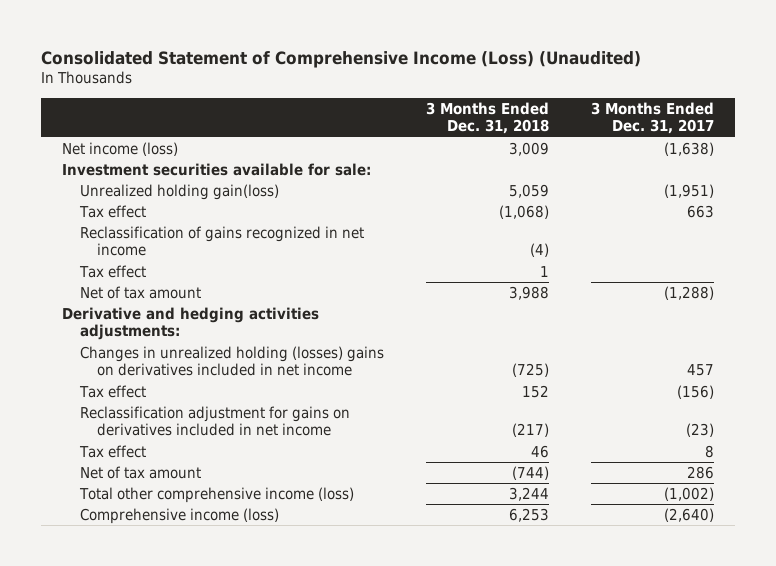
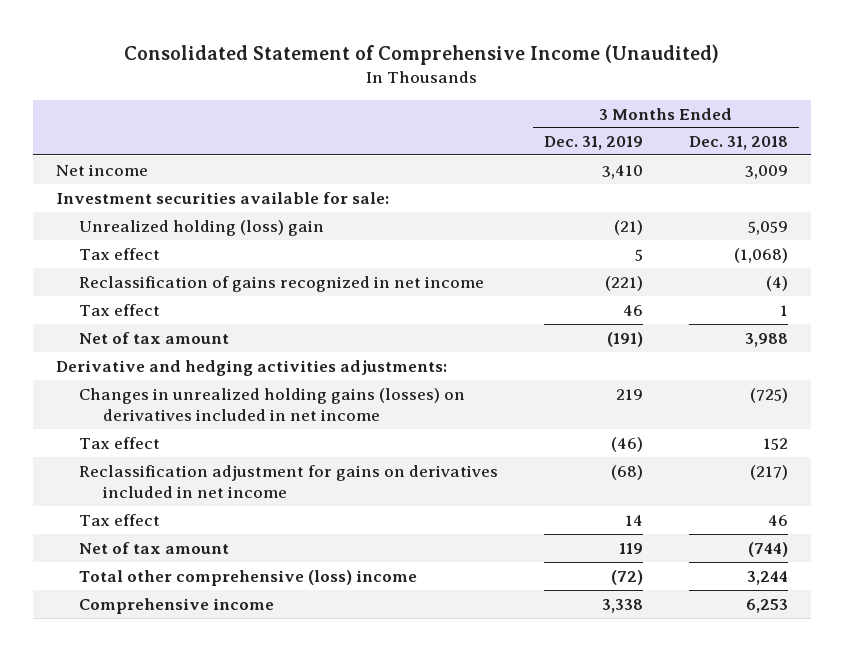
[41,50,642,68] Consolidated Statement of Comprehensive Income (Loss) (Unaudited) -> [123,43,719,65] Consolidated Statement of Comprehensive Income (Unaudited)
[590,102,714,135] 3 Months Ended Dec. 31, 2017 -> none
none -> [544,136,644,151] Dec. 31, 2019
[62,142,179,157] Net income (loss) -> [55,163,148,176] Net income
[79,184,279,201] Unrealized holding gain(loss) -> [79,219,325,236] Unrealized holding (loss) gain
[79,346,384,377] Changes in unrealized holding (losses) gains on derivatives included in net income -> [79,387,466,422] Changes in unrealized holding gains (losses) on derivatives included in net income
[78,487,354,504] Total other comprehensive income (loss) -> [79,569,418,586] Total other comprehensive (loss) income
[79,508,279,525] Comprehensive income (loss) -> [79,597,275,614] Comprehensive income

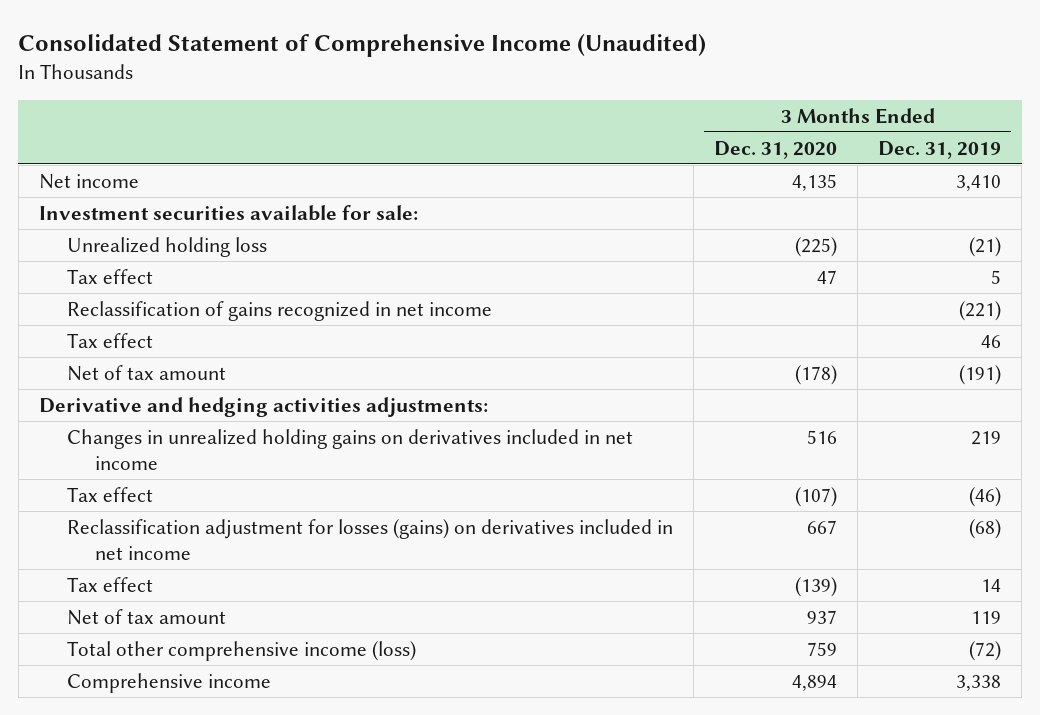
[688,136,788,151] Dec. 31, 2018 -> none
none -> [714,140,838,159] Dec. 31, 2020
[79,219,325,236] Unrealized holding (loss) gain -> [66,236,267,257] Unrealized holding loss
[79,387,466,422] Changes in unrealized holding gains (losses) on derivatives included in net income -> [66,428,633,470] Changes in unrealized holding gains on derivatives included in net income
[79,464,499,499] Reclassification adjustment for gains on derivatives included in net income -> [66,518,673,560] Reclassification adjustment for losses (gains) on derivatives included in net income
[79,569,418,586] Total other comprehensive (loss) income -> [66,640,416,661] Total other comprehensive income (loss)

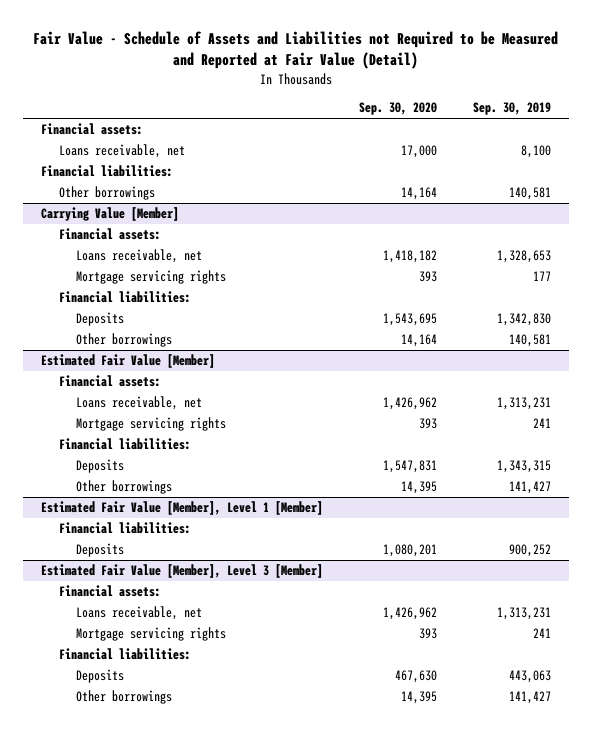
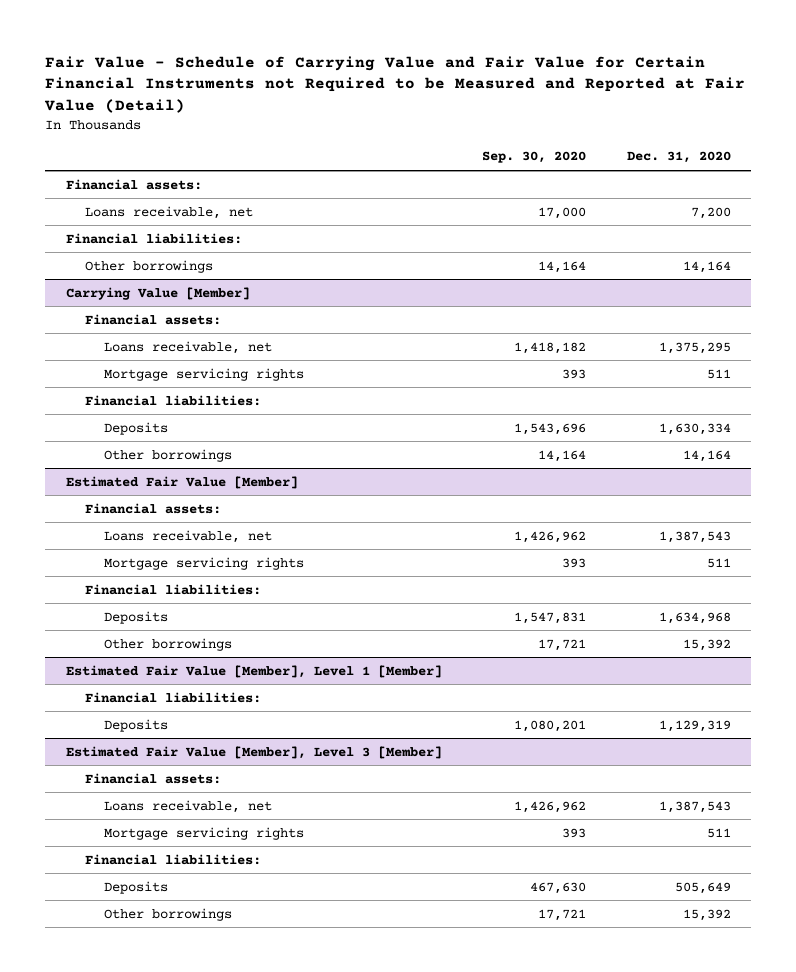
[33,31,559,70] Fair Value - Schedule of Assets and Liabilities not Required to be Measured and Reported at Fair Value (Detail) -> [44,55,746,114] Fair Value - Schedule of Carrying Value and Fair Value for Certain Financial Instruments not Required to be Measured and Reported at Fair Value (Detail)
[472,102,551,116] Sep. 30, 2019 -> none
none -> [626,151,731,164] Dec. 31, 2020
[383,313,438,327] 1,543,695 -> [514,422,587,435] 1,543,696
[401,481,438,495] 14,395 -> [538,638,587,651] 17,721
[401,691,438,705] 14,395 -> [538,908,587,921] 17,721

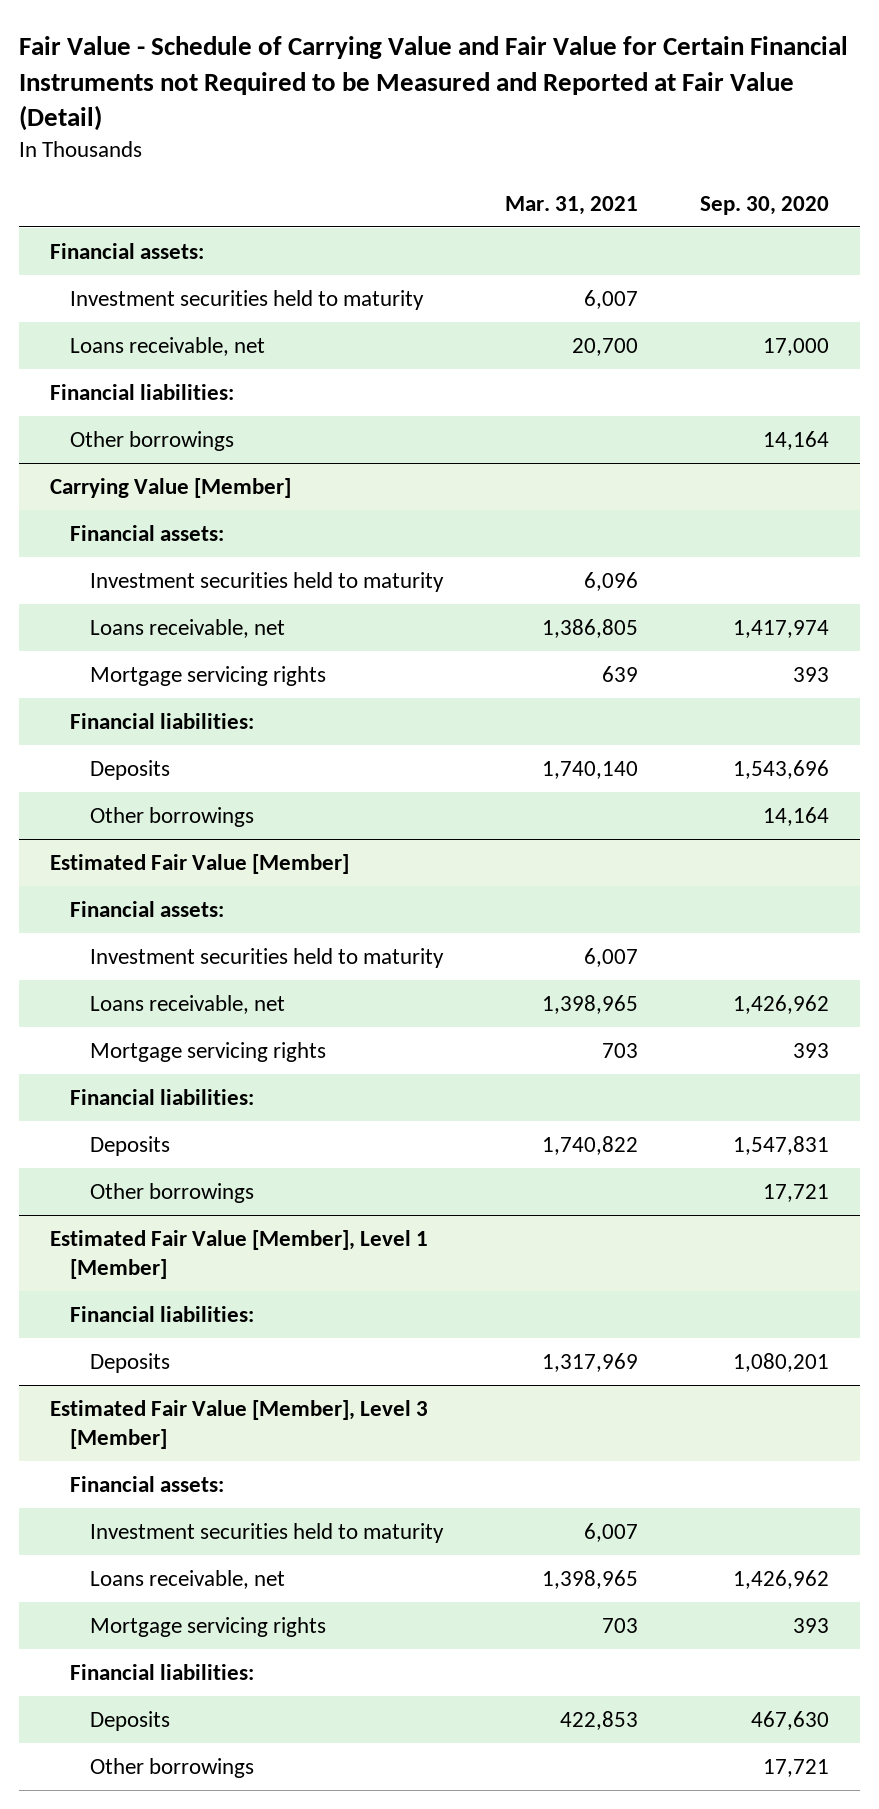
[626,151,731,164] Dec. 31, 2020 -> none
none -> [505,196,639,216] Mar. 31, 2021
none -> [70,289,425,310] Investment securities held to maturity
none -> [90,571,445,592] Investment securities held to maturity
[514,341,587,354] 1,418,182 -> [733,619,830,638] 1,417,974
none -> [90,947,445,968] Investment securities held to maturity
none -> [90,1522,445,1543] Investment securities held to maturity

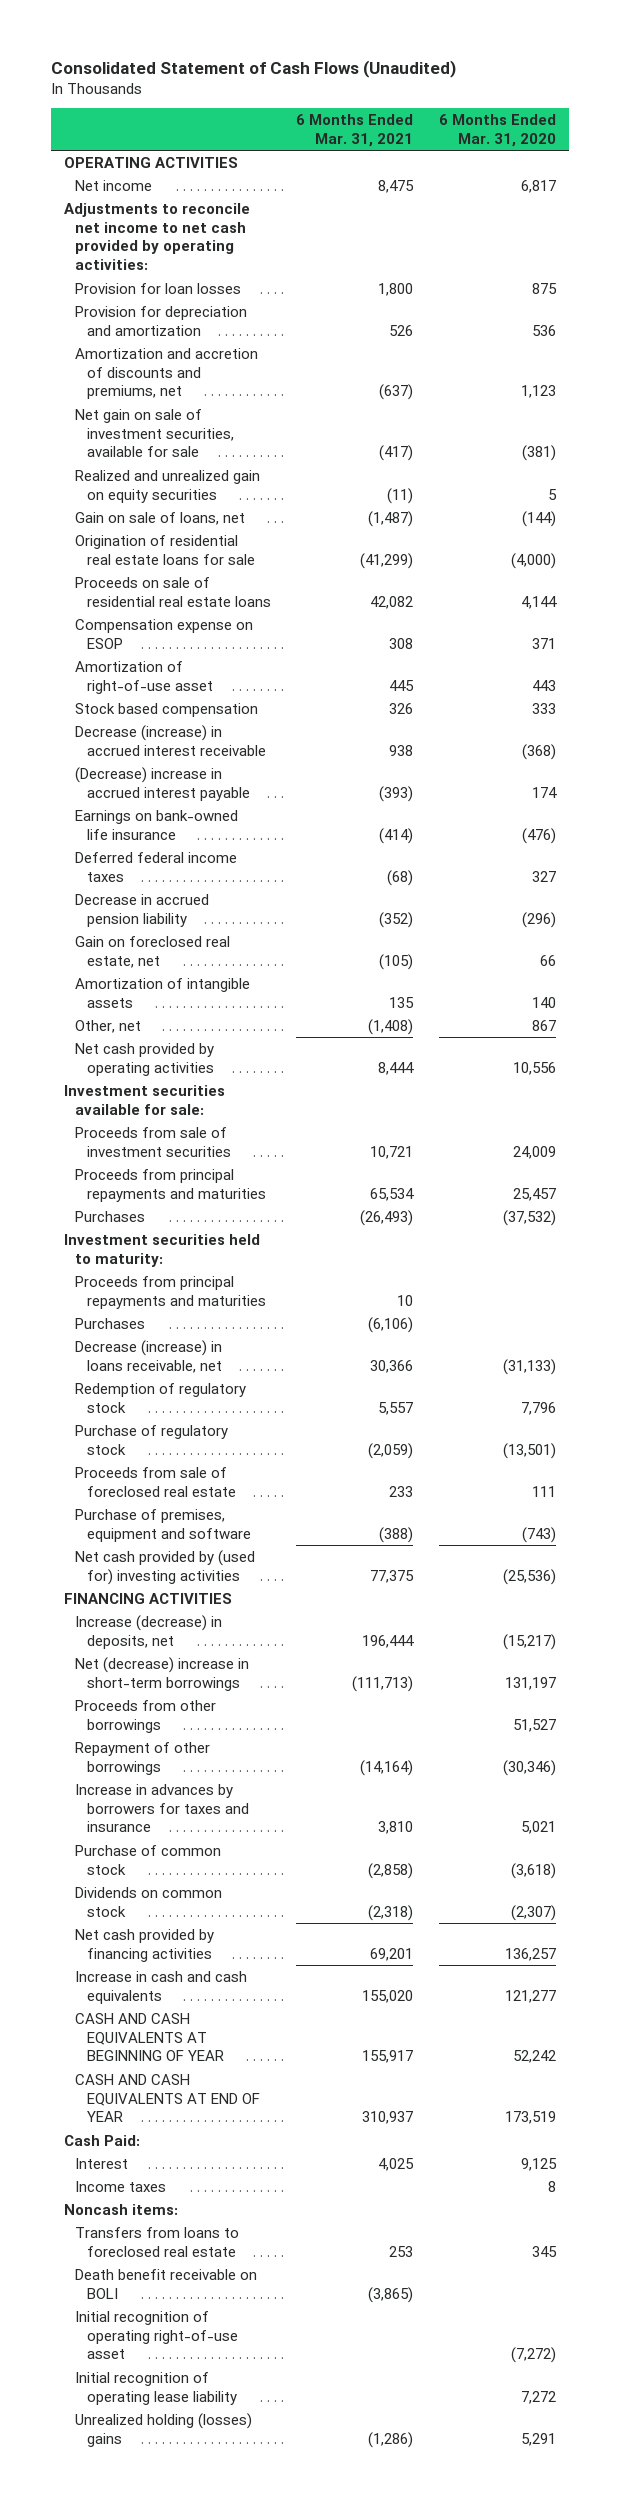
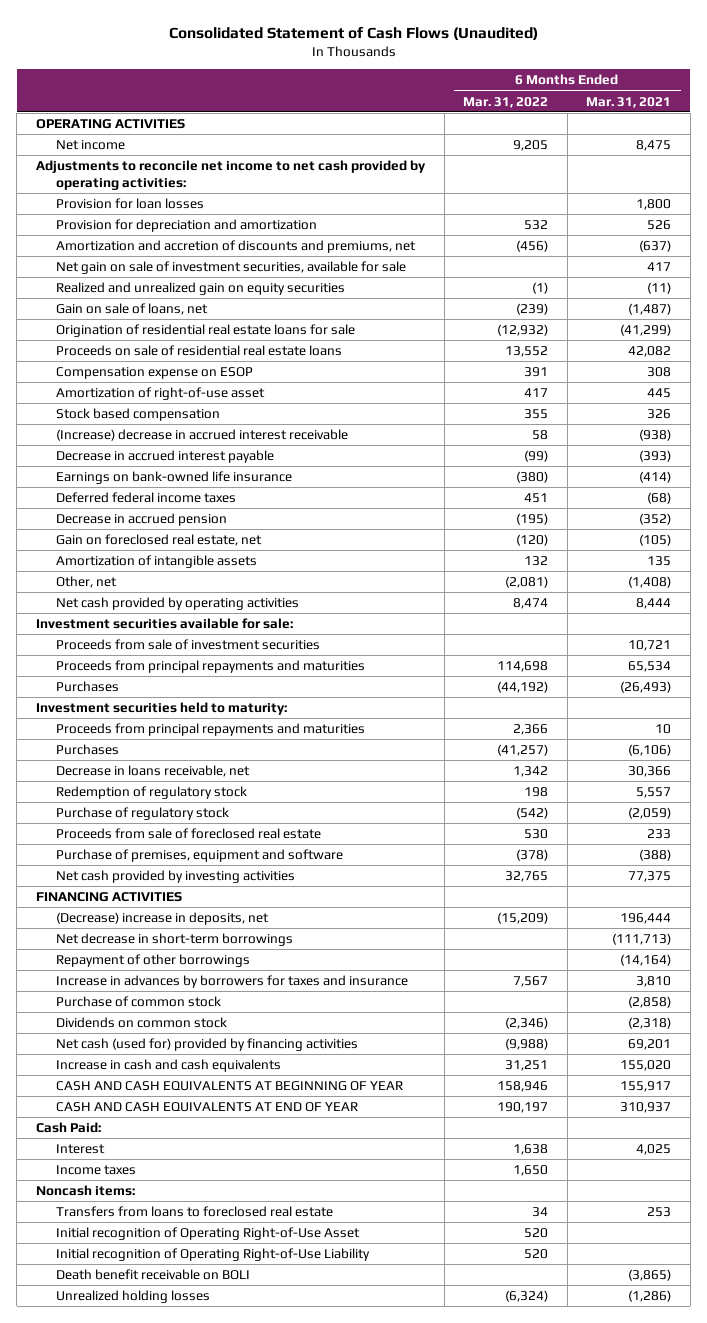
[439,113,557,147] 6 Months Ended Mar. 31, 2020 -> none
none -> [463,96,549,108] Mar. 31, 2022
[379,445,414,462] (417) -> [647,262,672,272] 417
[75,724,266,756] Decrease (increase) in accrued interest receivable -> [56,429,349,442] (Increase) decrease in accrued interest receivable
[389,744,414,756] 938 -> [639,429,672,442] (938)
[75,766,250,801] (Decrease) increase in accrued interest payable -> [56,450,275,464] Decrease in accrued interest payable
[75,893,210,927] Decrease in accrued pension liability -> [56,513,228,527] Decrease in accrued pension
[75,1339,223,1373] Decrease (increase) in loans receivable, net -> [56,765,251,778] Decrease in loans receivable, net
[75,1549,256,1585] Net cash provided by (used for) investing activities -> [56,870,296,884] Net cash provided by investing activities
[75,1699,217,1733] Proceeds from other borrowings -> none
[75,1614,223,1649] Increase (decrease) in deposits, net -> [56,912,270,926] (Decrease) increase in deposits, net
[75,1656,250,1691] Net (decrease) increase in short-term borrowings -> [56,933,294,947] Net decrease in short-term borrowings
[75,1928,215,1962] Net cash provided by financing activities -> [56,1038,359,1052] Net cash (used for) provided by financing activities
none -> [56,1227,361,1241] Initial recognition of Operating Right-of-Use Asset
none -> [56,1248,371,1262] Initial recognition of Operating Right-of-Use Liability
[75,2310,238,2360] Initial recognition of operating right-of-use asset -> none
[75,2371,237,2405] Initial recognition of operating lease liability -> none
[75,2412,253,2447] Unrealized holding (losses) gains -> [56,1290,211,1304] Unrealized holding losses

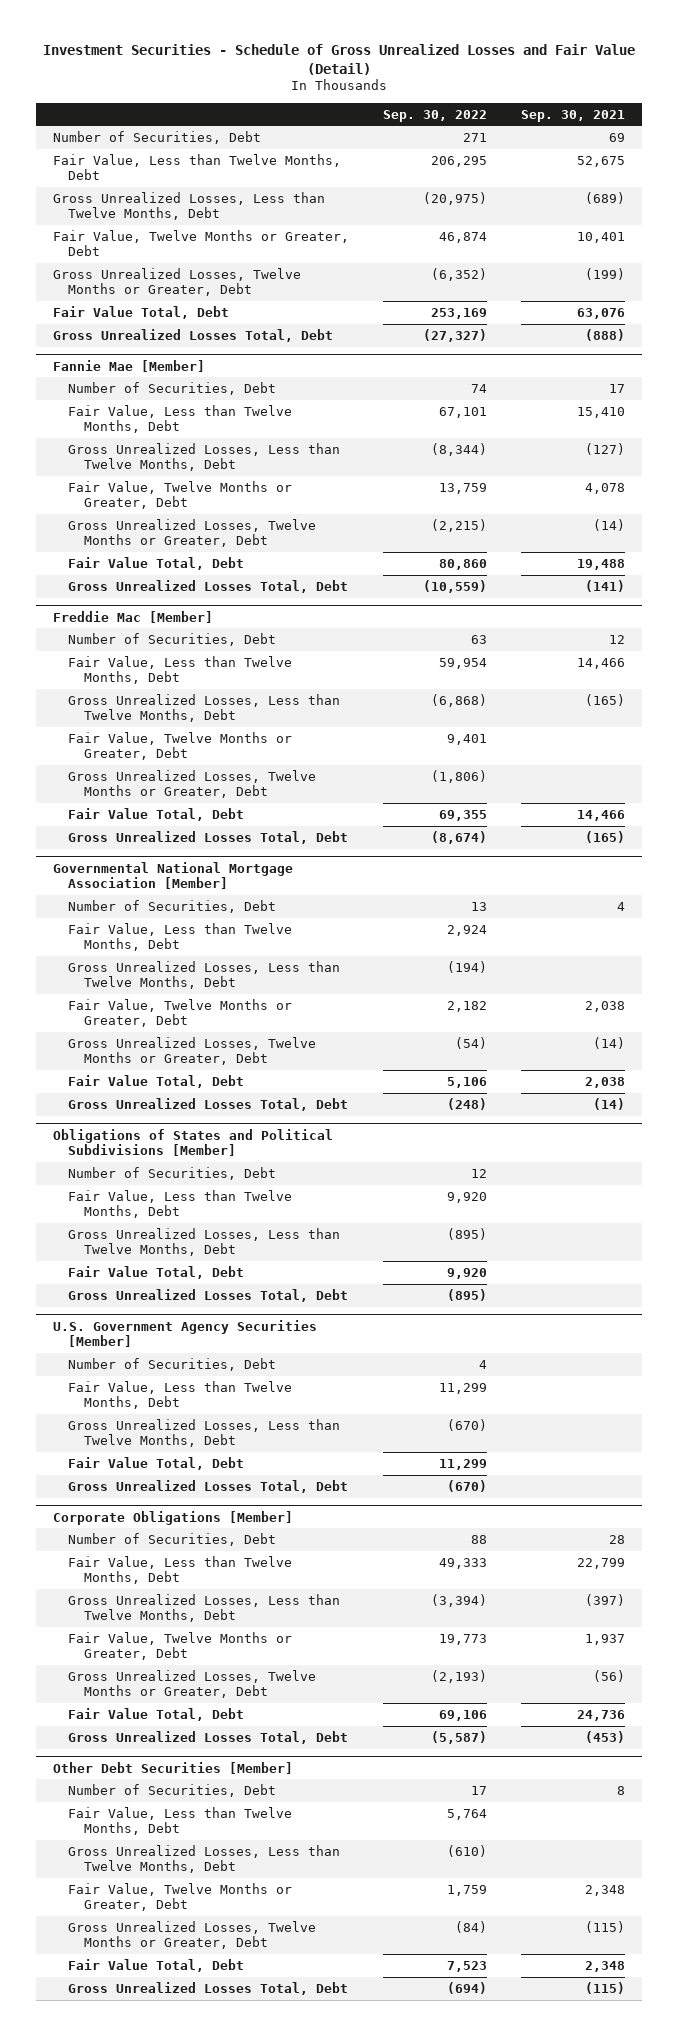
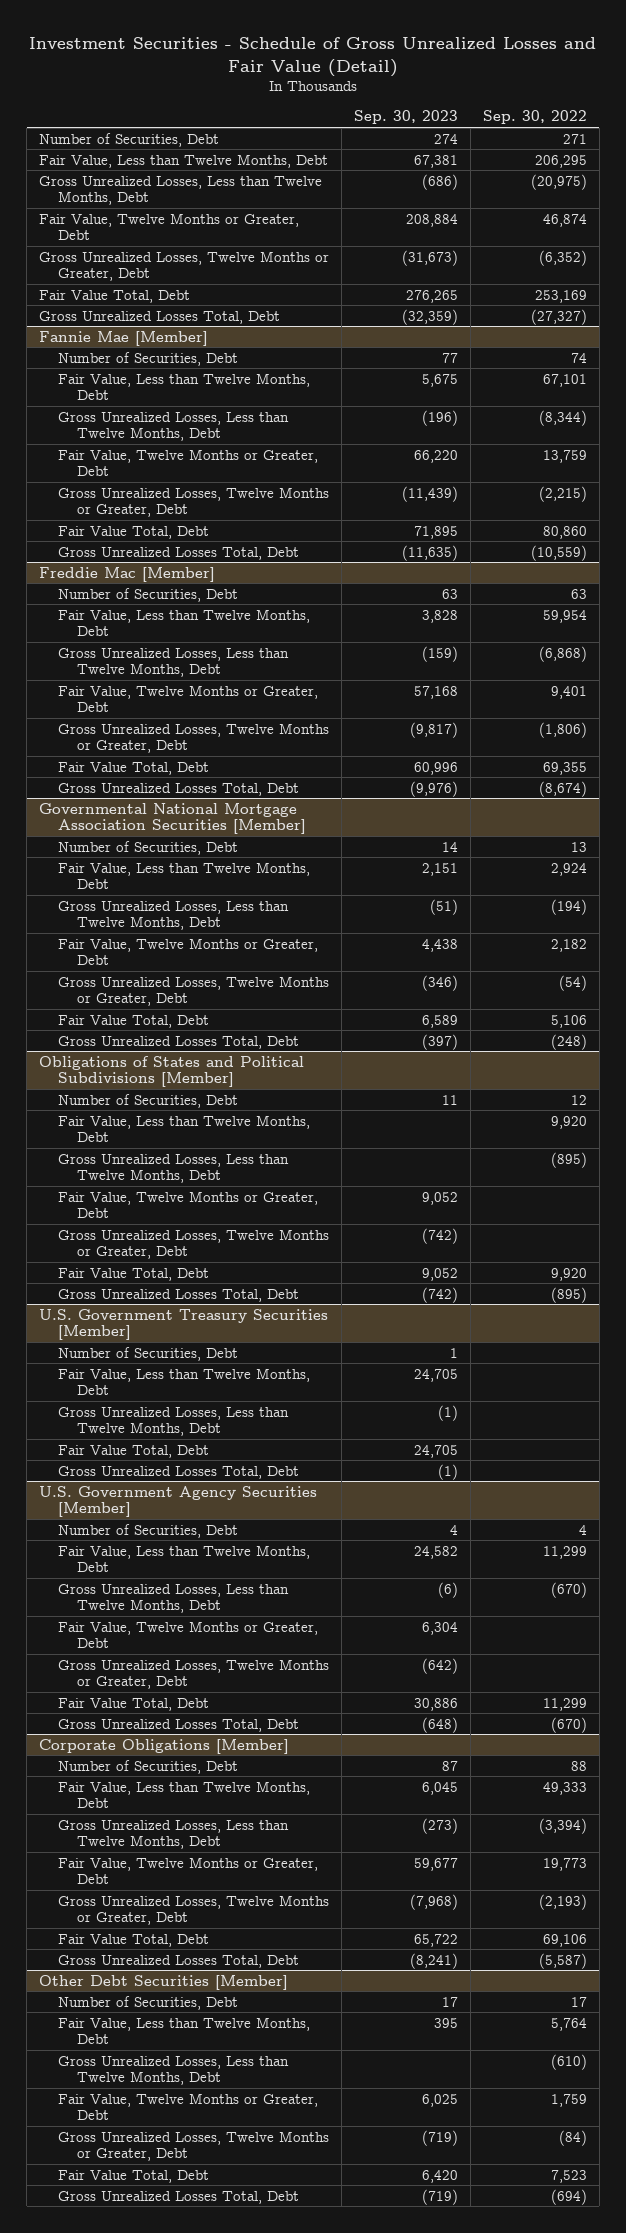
[520,109,625,122] Sep. 30, 2021 -> none
none -> [354,110,459,125] Sep. 30, 2023
[52,861,293,890] Governmental National Mortgage Association [Member] -> [39,802,307,835] Governmental National Mortgage Association Securities [Member]
none -> [58,1190,319,1219] Fair Value, Twelve Months or Greater, Debt
none -> [58,1228,330,1260] Gross Unrealized Losses, Twelve Months or Greater, Debt
none -> [39,1308,329,1341] U.S. Government Treasury Securities [Member]
none -> [58,1346,239,1361] Number of Securities, Debt
none -> [58,1367,311,1396] Fair Value, Less than Twelve Months, Debt
none -> [58,1406,290,1437] Gross Unrealized Losses, Less than Twelve Months, Debt
none -> [58,1444,210,1458] Fair Value Total, Debt
none -> [58,1465,300,1479] Gross Unrealized Losses Total, Debt
none -> [58,1620,319,1649] Fair Value, Twelve Months or Greater, Debt
none -> [58,1658,330,1690] Gross Unrealized Losses, Twelve Months or Greater, Debt

